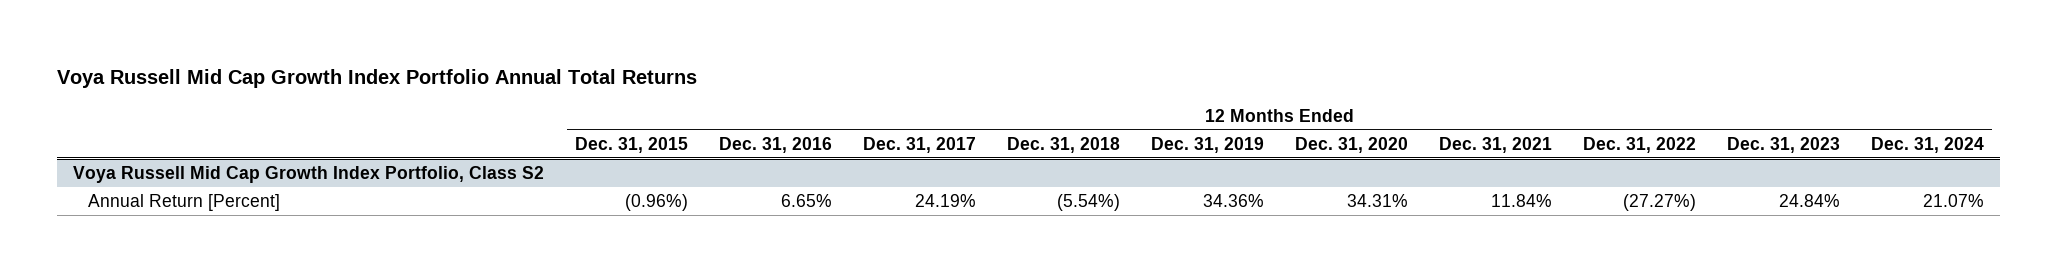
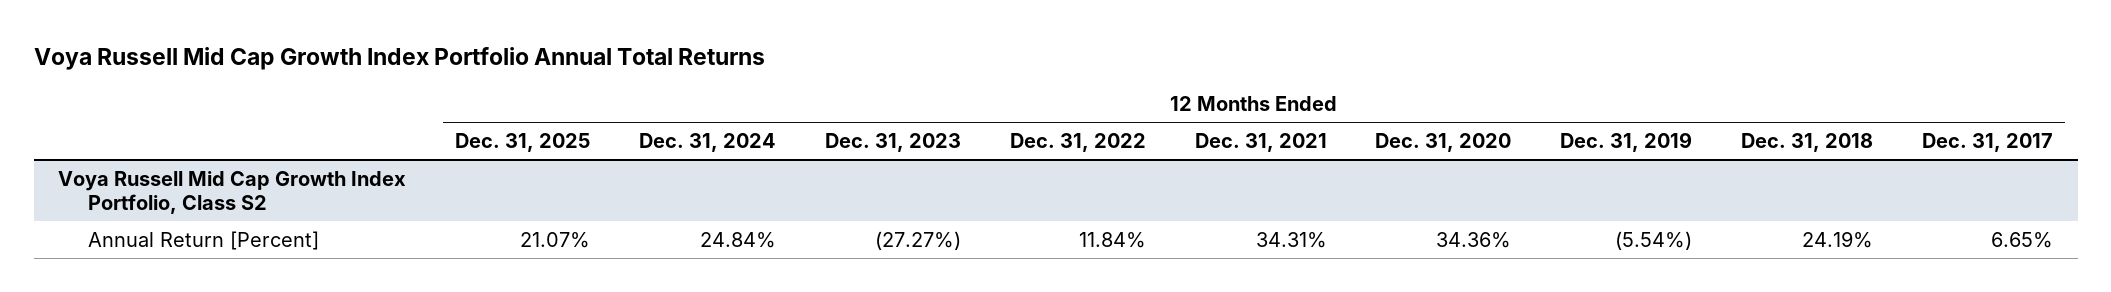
[574,136,688,153] Dec. 31, 2015 -> none
[718,136,832,153] Dec. 31, 2016 -> none
none -> [455,133,591,153] Dec. 31, 2025
[914,194,976,208] 24.19% -> [1991,231,2054,248] 6.65%
[1056,194,1120,212] (5.54%) -> [1802,230,1874,248] 24.19%
[1203,194,1265,208] 34.36% -> [1615,230,1693,250] (5.54%)
[1347,194,1409,208] 34.31% -> [1436,231,1512,248] 34.36%
[1491,194,1553,208] 11.84% -> [1255,231,1327,248] 34.31%
[1623,194,1697,212] (27.27%) -> [1078,231,1146,248] 11.84%
[1779,194,1841,208] 24.84% -> [874,230,961,250] (27.27%)
[1923,194,1985,208] 21.07% -> [699,231,776,248] 24.84%

